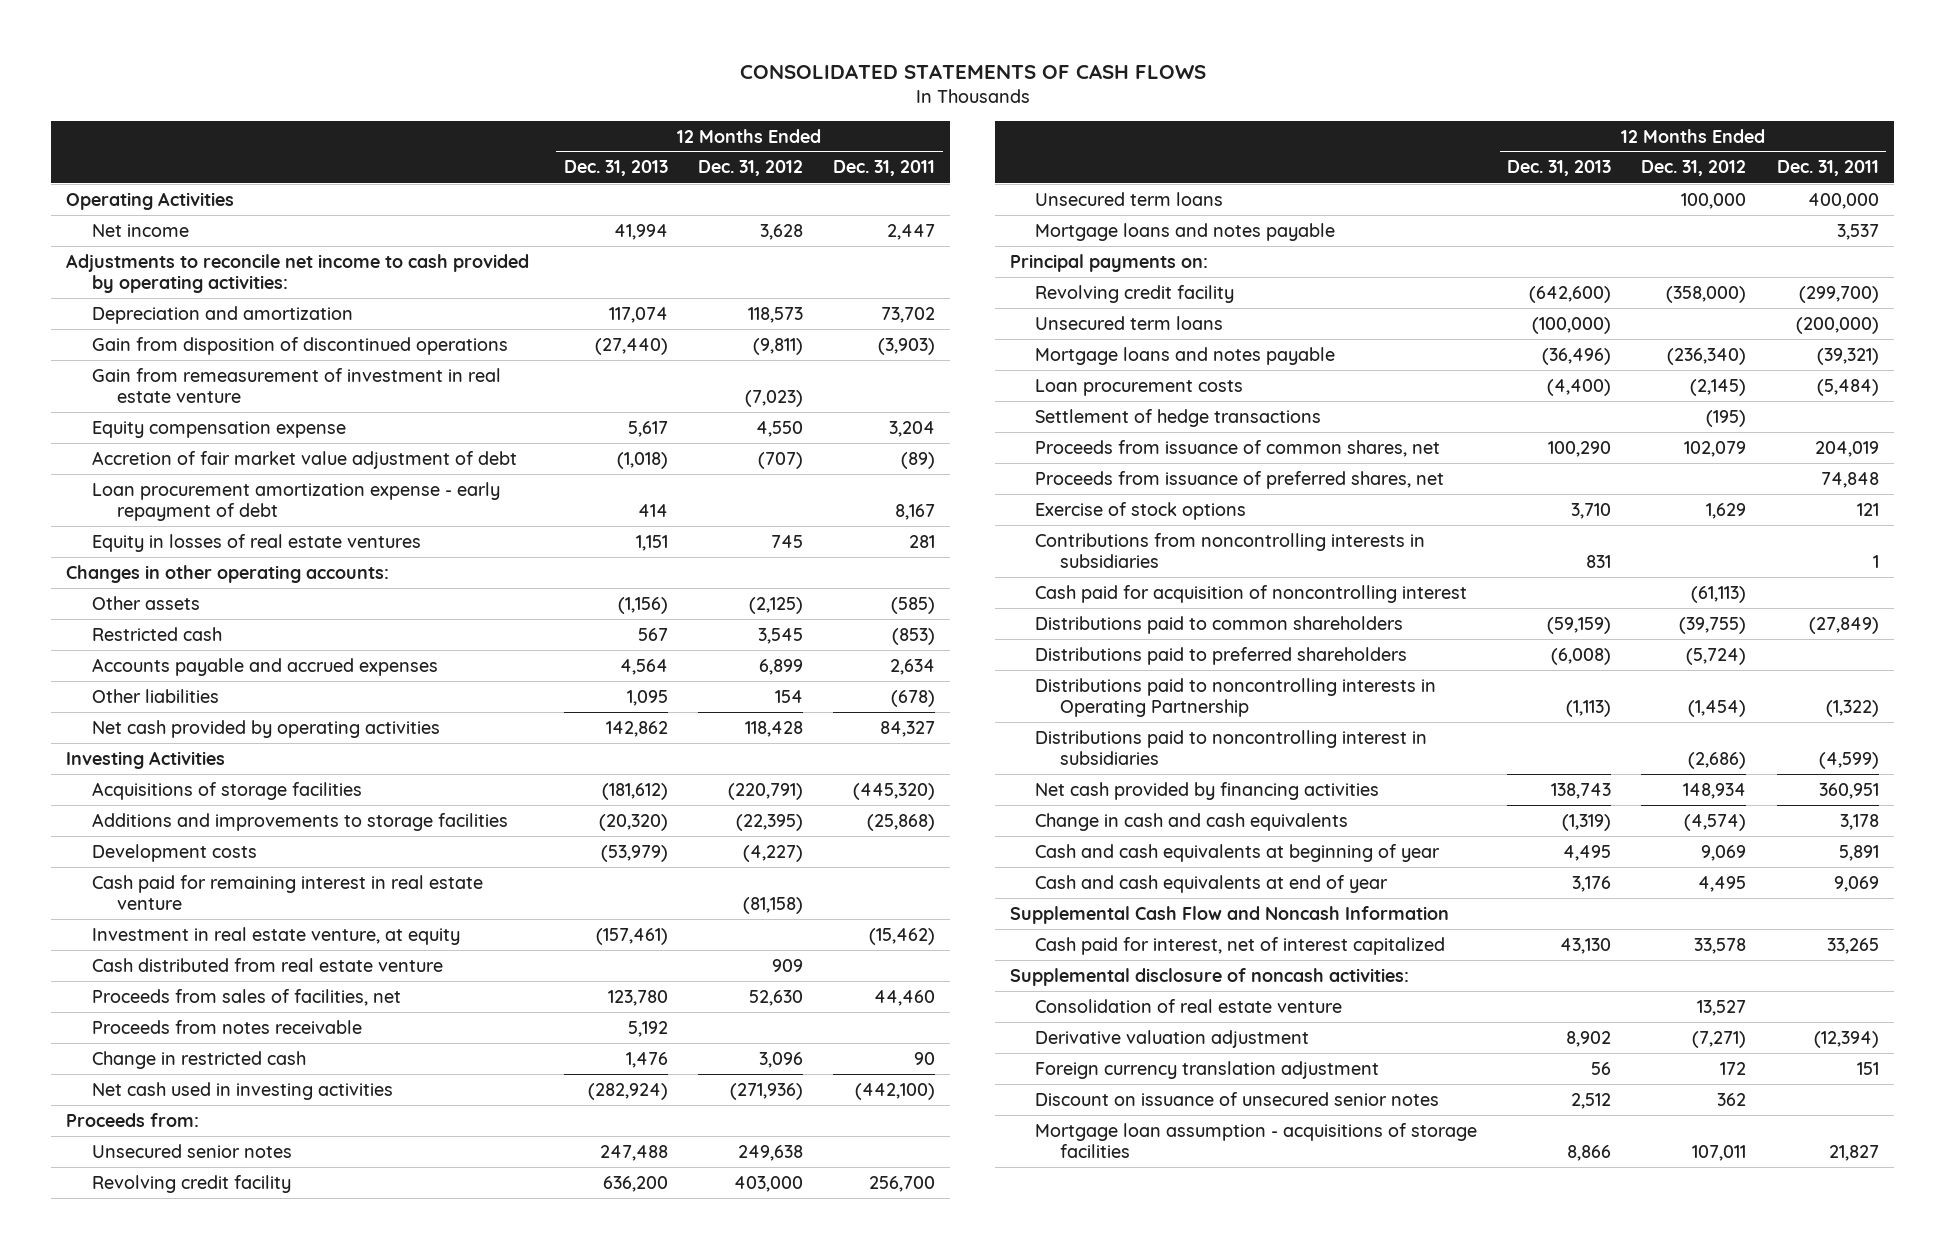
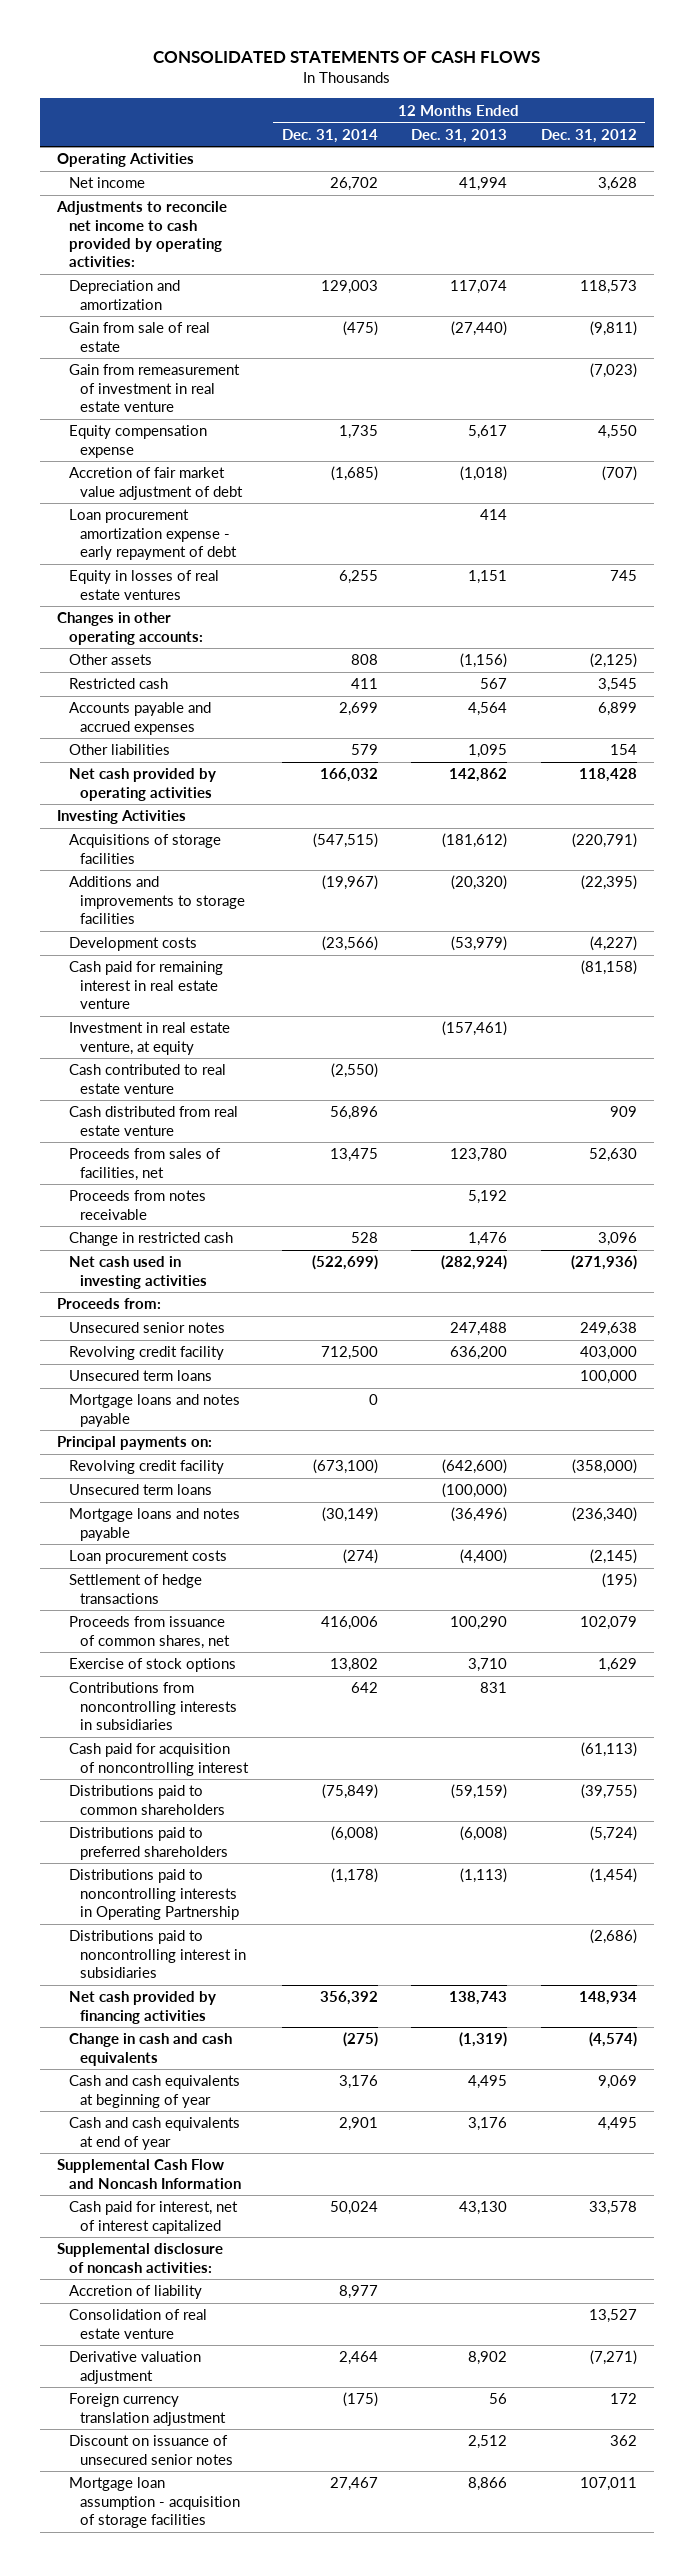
[833,160,936,177] Dec. 31, 2011 -> none
none -> [281,128,378,143] Dec. 31, 2014
[91,336,508,355] Gain from disposition of discontinued operations -> [68,322,210,352] Gain from sale of real estate
none -> [68,1064,226,1094] Cash contributed to real estate venture
[1035,470,1445,489] Proceeds from issuance of preferred shares, net -> none
none -> [68,2285,202,2300] Accretion of liability
[1035,1122,1478,1159] Mortgage loan assumption - acquisitions of storage facilities -> [68,2477,241,2528] Mortgage loan assumption - acquisition of storage facilities

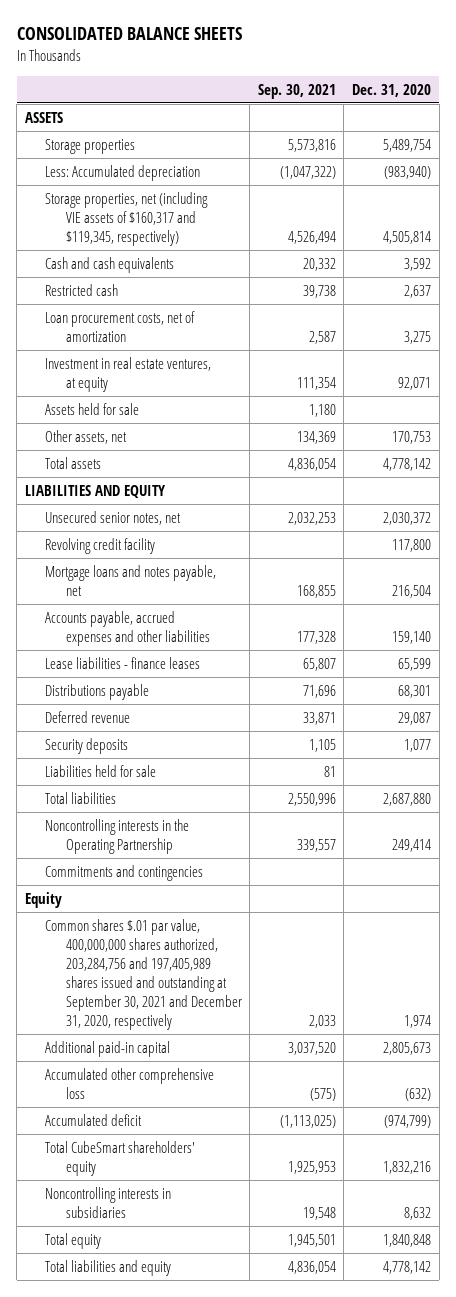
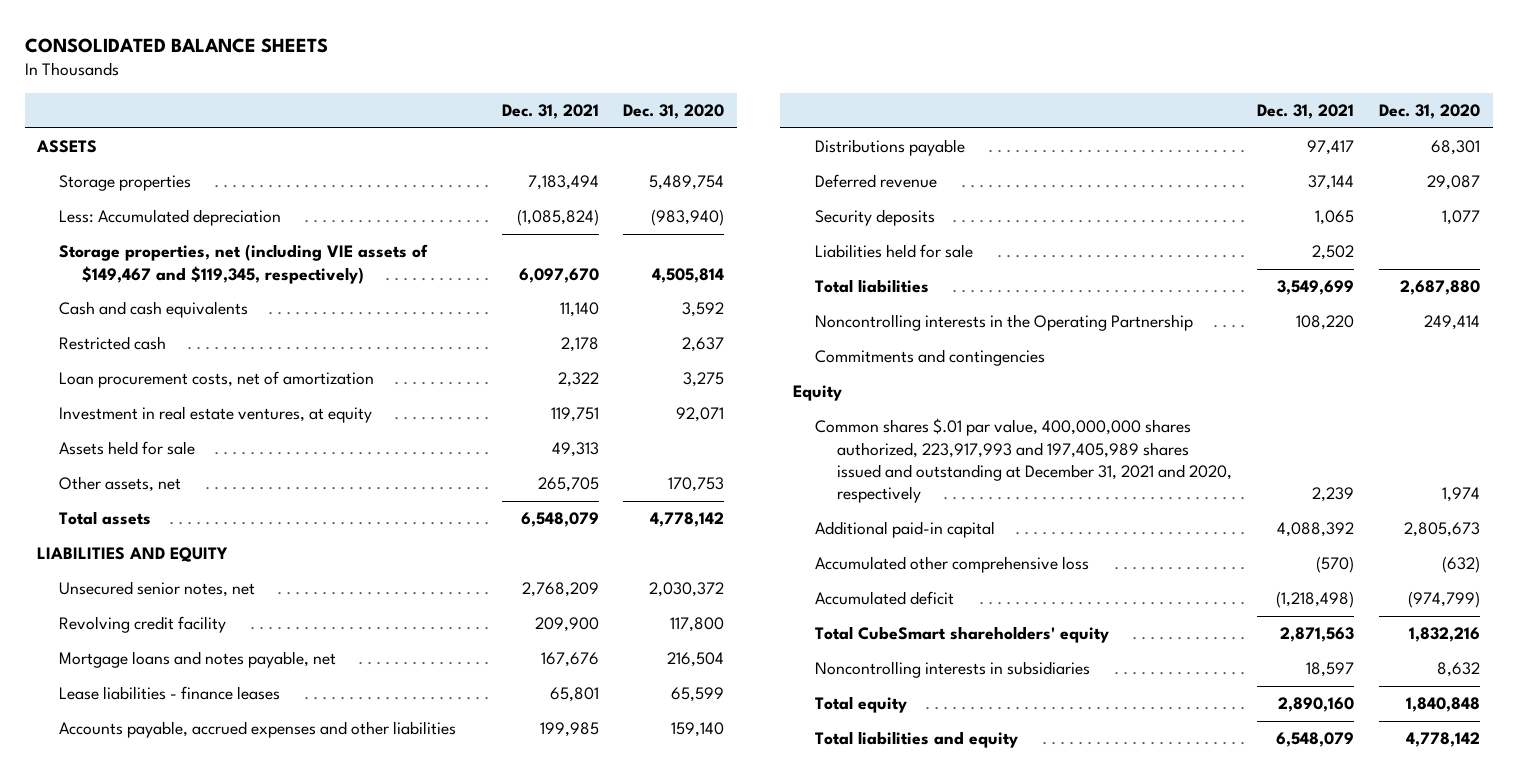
[257,83,336,99] Sep. 30, 2021 -> none
none -> [501,103,599,119] Dec. 31, 2021
[45,191,209,246] Storage properties, net (including VIE assets of $160,317 and $119,345, respectively) -> [59,244,429,284] Storage properties, net (including VIE assets of $149,467 and $119,345, respectively)
[45,610,210,646] Accounts payable, accrued expenses and other liabilities -> [59,721,457,739] Accounts payable, accrued expenses and other liabilities
[45,918,242,1030] Common shares $.01 par value, 400,000,000 shares authorized, 203,284,756 and 197,405,989 shares issued and outstanding at September 30, 2021 and December 31, 2020, respectively -> [815,418,1233,503] Common shares $.01 par value, 400,000,000 shares authorized, 223,917,993 and 197,405,989 shares issued and outstanding at December 31, 2021 and 2020, respectively

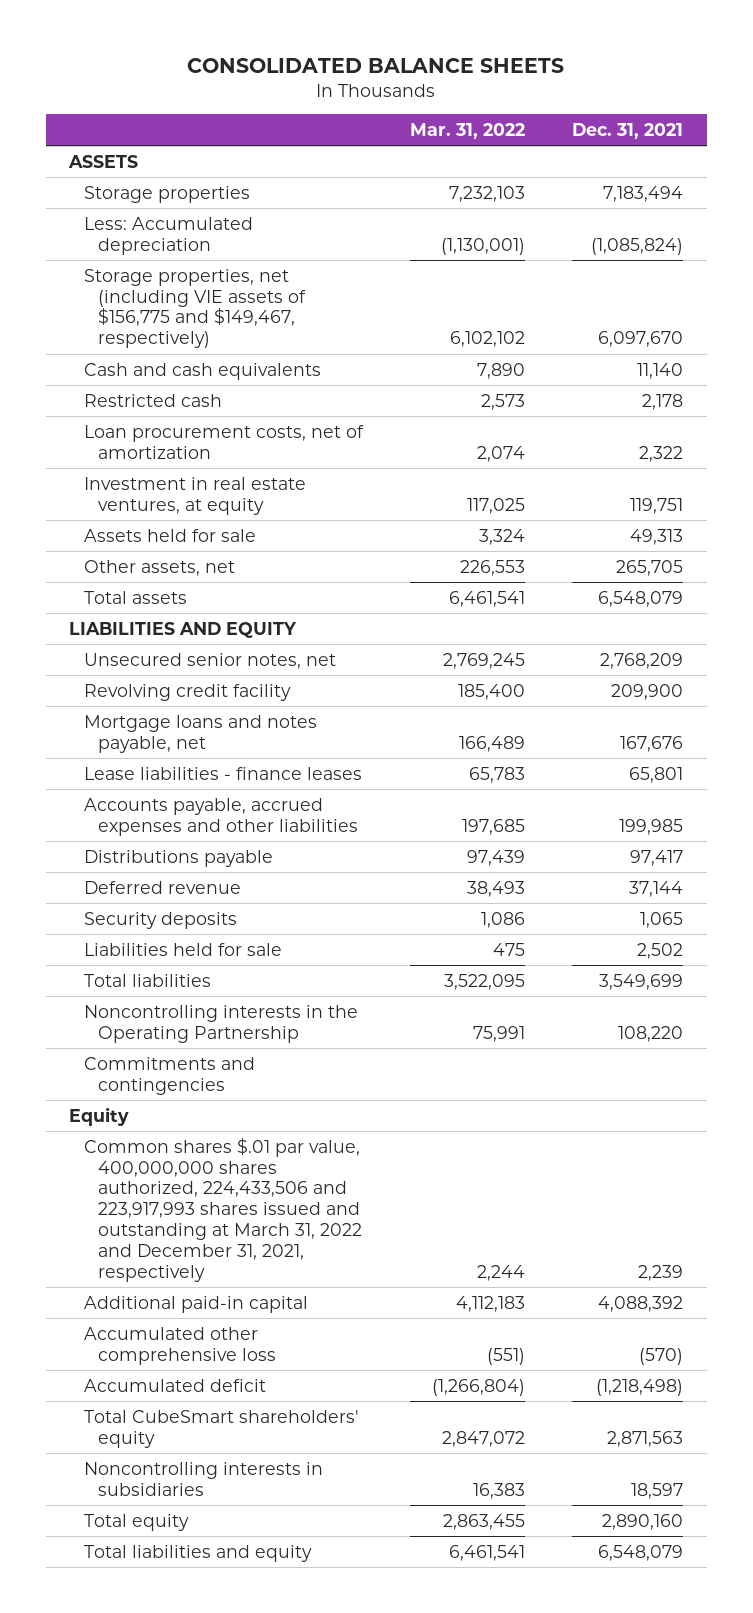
[623,103,725,119] Dec. 31, 2020 -> none
none -> [409,122,525,139] Mar. 31, 2022
[59,244,429,284] Storage properties, net (including VIE assets of $149,467 and $119,345, respectively) -> [83,268,306,349] Storage properties, net (including VIE assets of $156,775 and $149,467, respectively)
[815,418,1233,503] Common shares $.01 par value, 400,000,000 shares authorized, 223,917,993 and 197,405,989 shares issued and outstanding at December 31, 2021 and 2020, respectively -> [83,1137,362,1283] Common shares $.01 par value, 400,000,000 shares authorized, 224,433,506 and 223,917,993 shares issued and outstanding at March 31, 2022 and December 31, 2021, respectively

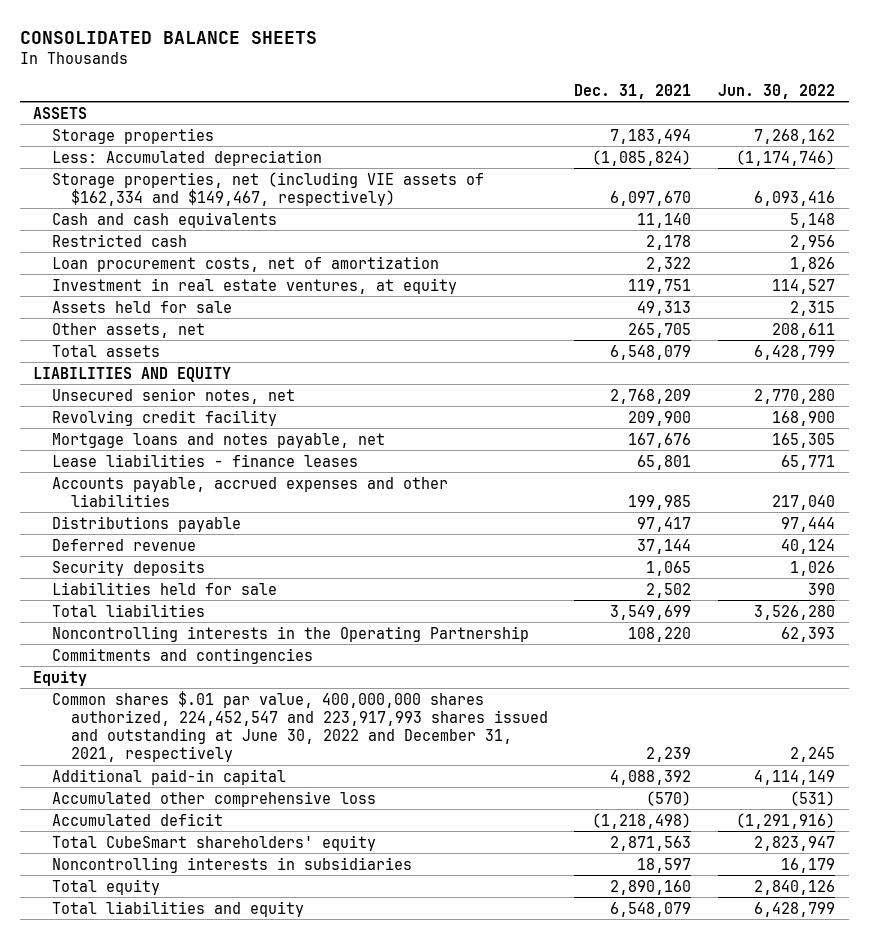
[409,122,525,139] Mar. 31, 2022 -> none
none -> [718,83,836,99] Jun. 30, 2022
[83,268,306,349] Storage properties, net (including VIE assets of $156,775 and $149,467, respectively) -> [51,171,484,206] Storage properties, net (including VIE assets of $162,334 and $149,467, respectively)
[83,1137,362,1283] Common shares $.01 par value, 400,000,000 shares authorized, 224,433,506 and 223,917,993 shares issued and outstanding at March 31, 2022 and December 31, 2021, respectively -> [51,690,548,763] Common shares $.01 par value, 400,000,000 shares authorized, 224,452,547 and 223,917,993 shares issued and outstanding at June 30, 2022 and December 31, 2021, respectively

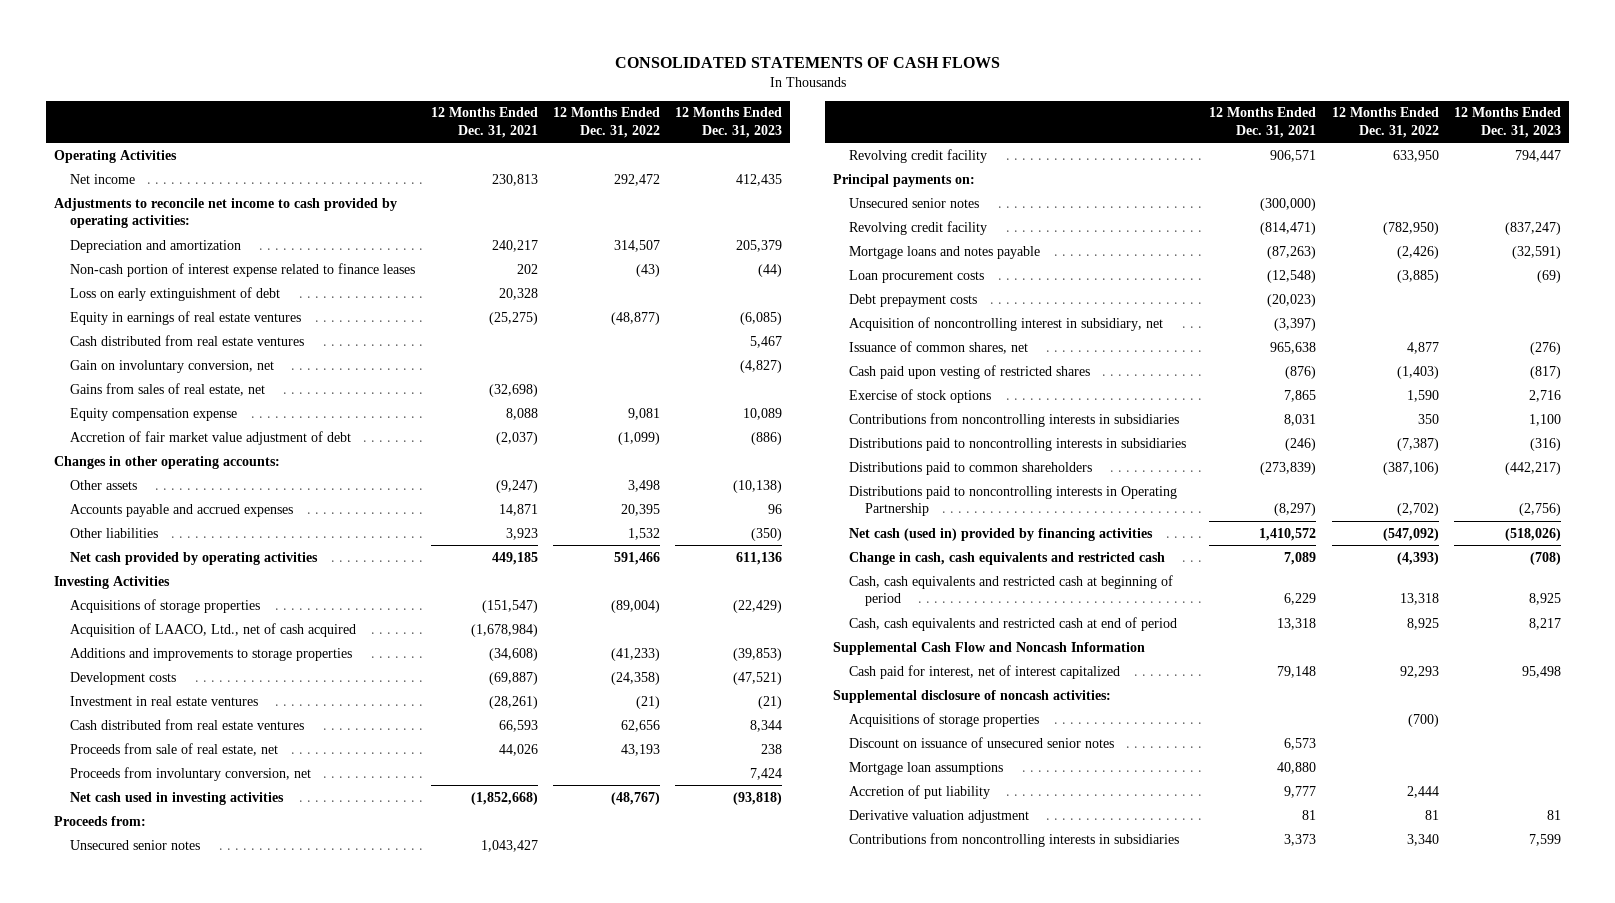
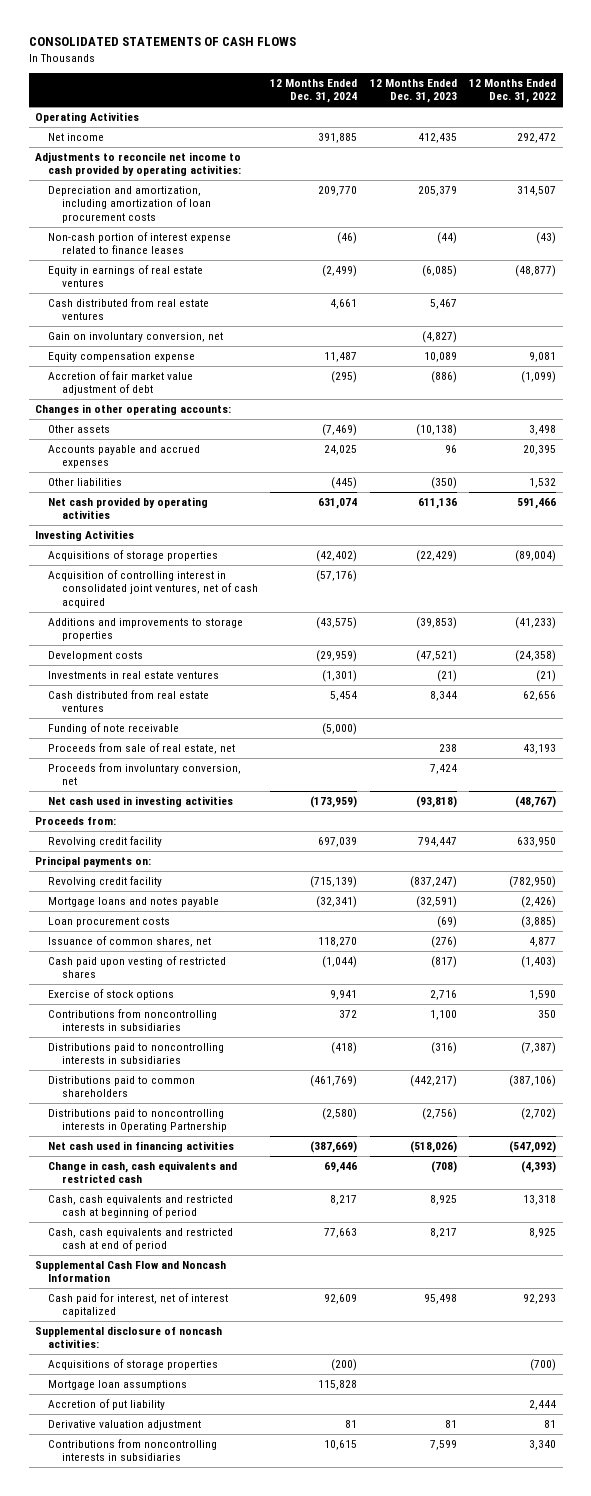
[430,107,538,138] 12 Months Ended Dec. 31, 2021 -> none
none -> [270,78,358,104] 12 Months Ended Dec. 31, 2024
[70,239,242,253] Depreciation and amortization -> [48,185,211,223] Depreciation and amortization, including amortization of loan procurement costs
[70,286,281,301] Loss on early extinguishment of debt -> none
[70,382,266,396] Gains from sales of real estate, net -> none
[70,622,357,637] Acquisition of LAACO, Ltd., net of cash acquired -> [48,569,258,608] Acquisition of controlling interest in consolidated joint ventures, net of cash acquired
[70,695,259,706] Investment in real estate ventures -> [48,670,220,679] Investments in real estate ventures
none -> [48,722,180,734] Funding of note receivable
[70,839,201,850] Unsecured senior notes -> none
[848,197,979,208] Unsecured senior notes -> none
[848,293,977,307] Debt prepayment costs -> none
[848,316,1163,331] Acquisition of noncontrolling interest in subsidiary, net -> none
[848,527,1153,541] Net cash (used in) provided by financing activities -> [48,1140,235,1152] Net cash used in financing activities
[848,736,1114,748] Discount on issuance of unsecured senior notes -> none

